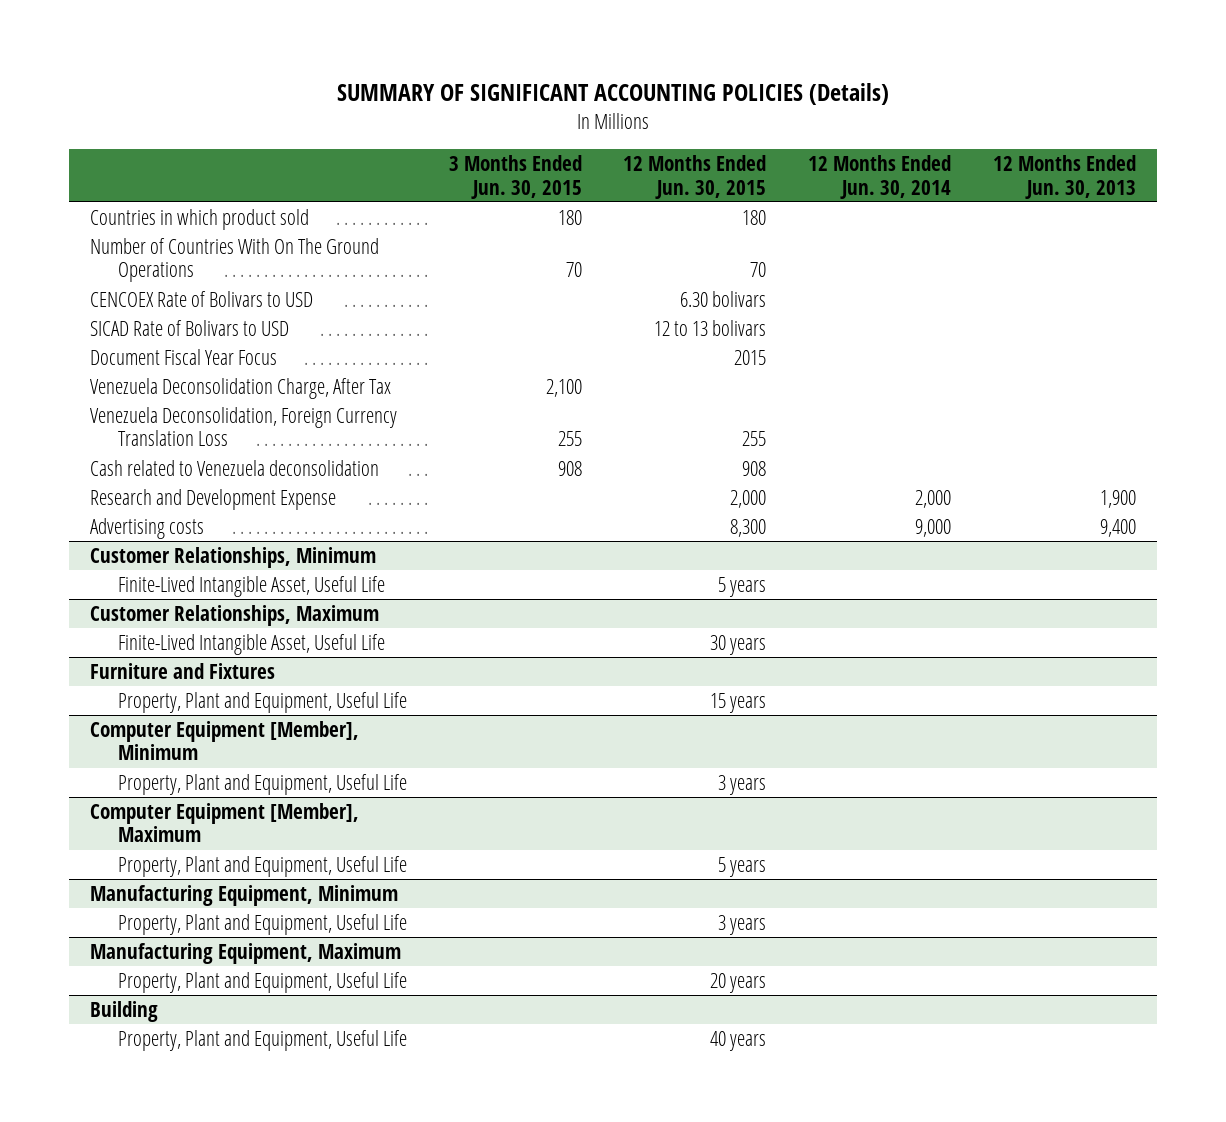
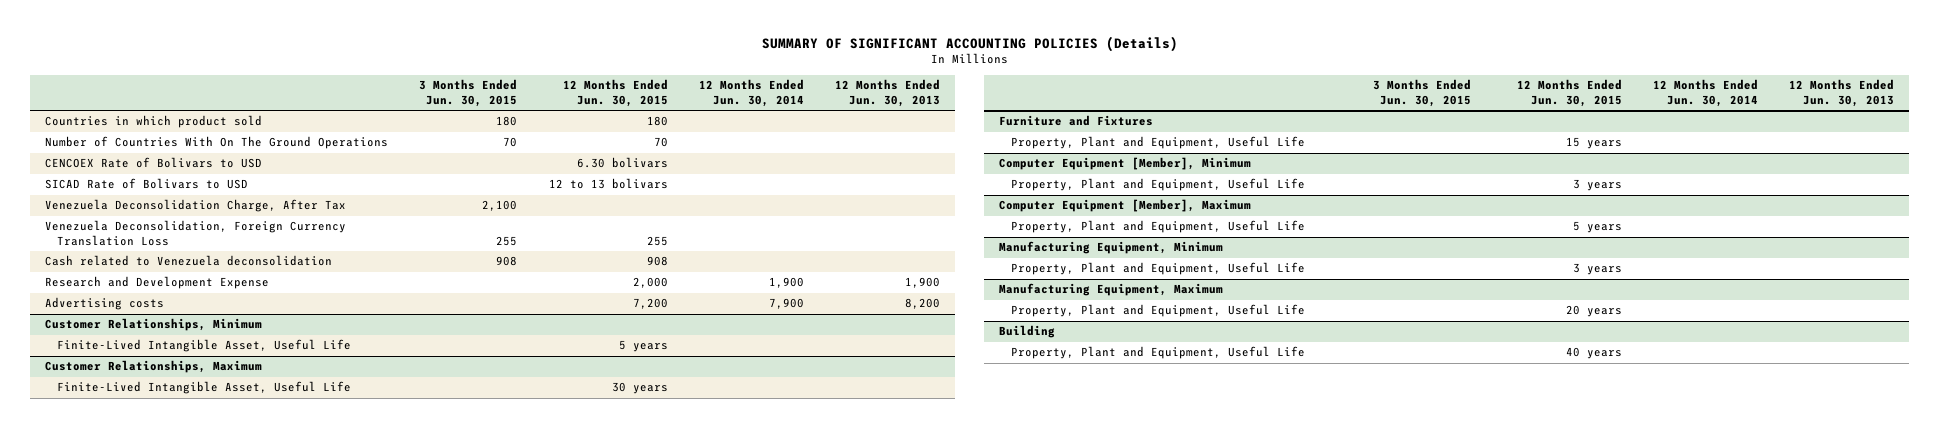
[89,348,277,365] Document Fiscal Year Focus -> none
[915,489,952,508] 2,000 -> [768,277,804,289] 1,900
[730,518,767,537] 8,300 -> [632,298,668,310] 7,200
[915,518,952,537] 9,000 -> [768,298,804,310] 7,900
[1100,518,1137,537] 9,400 -> [904,298,940,310] 8,200

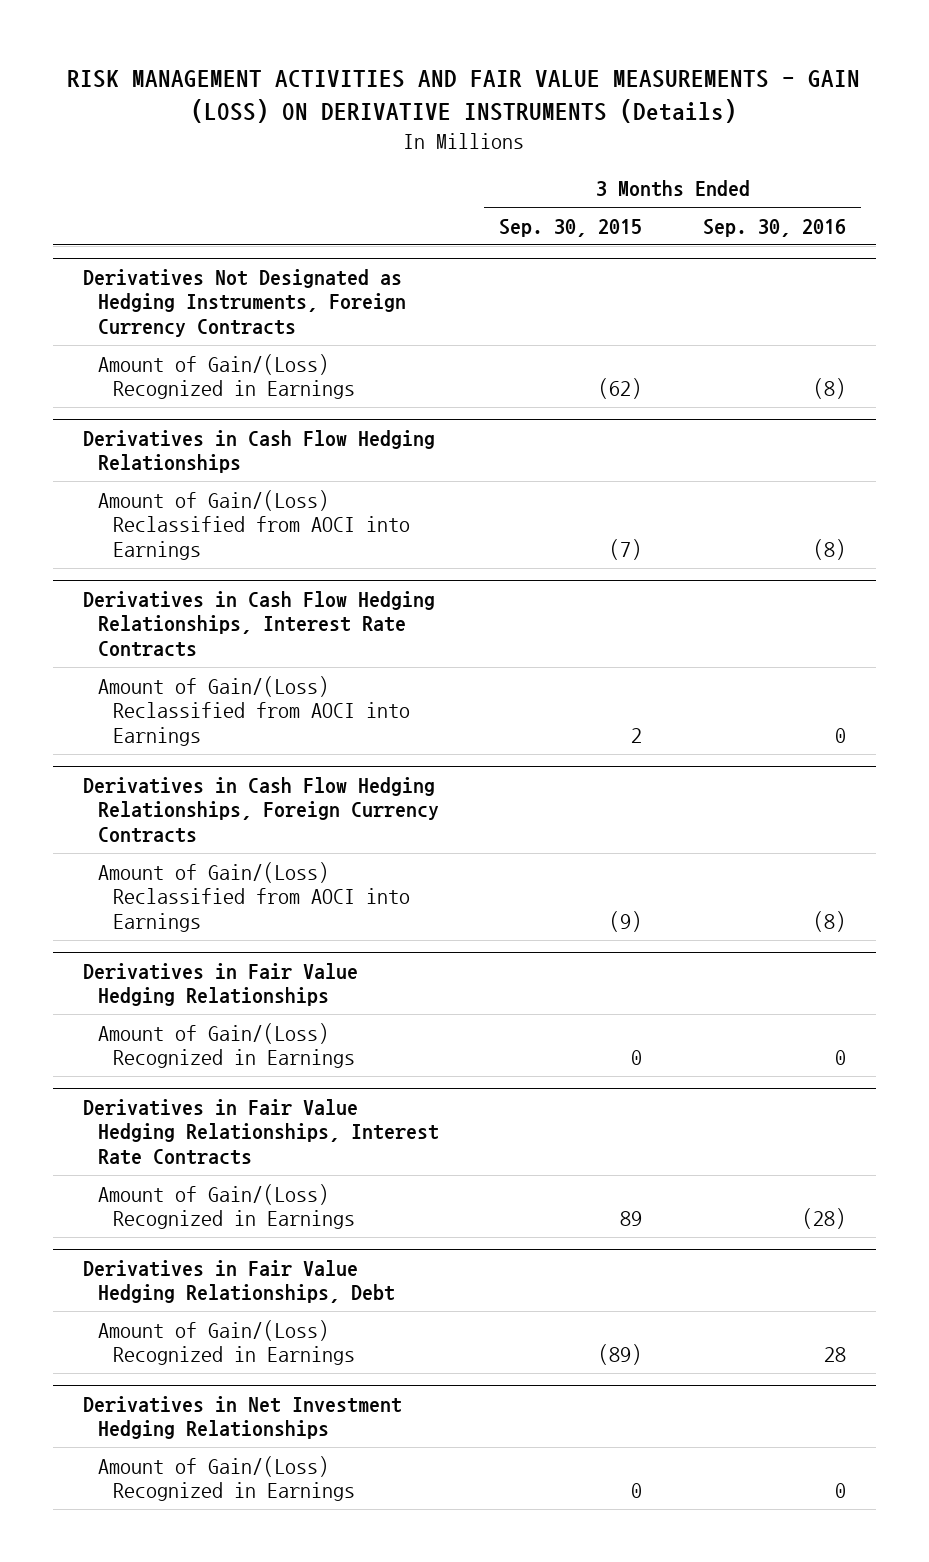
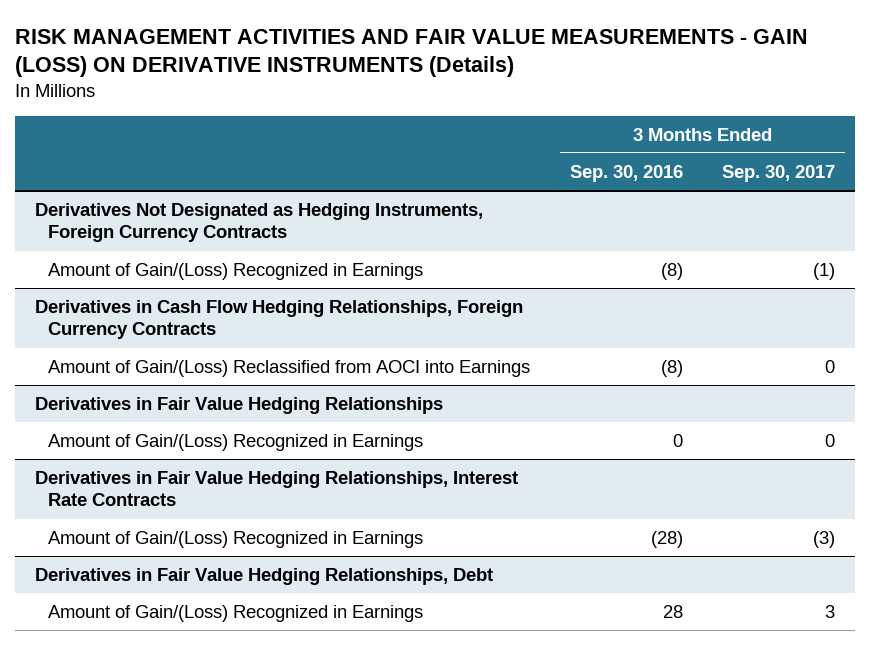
[499,218,643,237] Sep. 30, 2015 -> none
none -> [722,164,836,182] Sep. 30, 2017
[83,429,436,474] Derivatives in Cash Flow Hedging Relationships -> none
[98,489,411,560] Amount of Gain/(Loss) Reclassified from AOCI into Earnings -> none
[83,590,436,658] Derivatives in Cash Flow Hedging Relationships, Interest Rate Contracts -> none
[98,675,411,746] Amount of Gain/(Loss) Reclassified from AOCI into Earnings -> none
[83,1395,403,1440] Derivatives in Net Investment Hedging Relationships -> none
[98,1455,356,1502] Amount of Gain/(Loss) Recognized in Earnings -> none

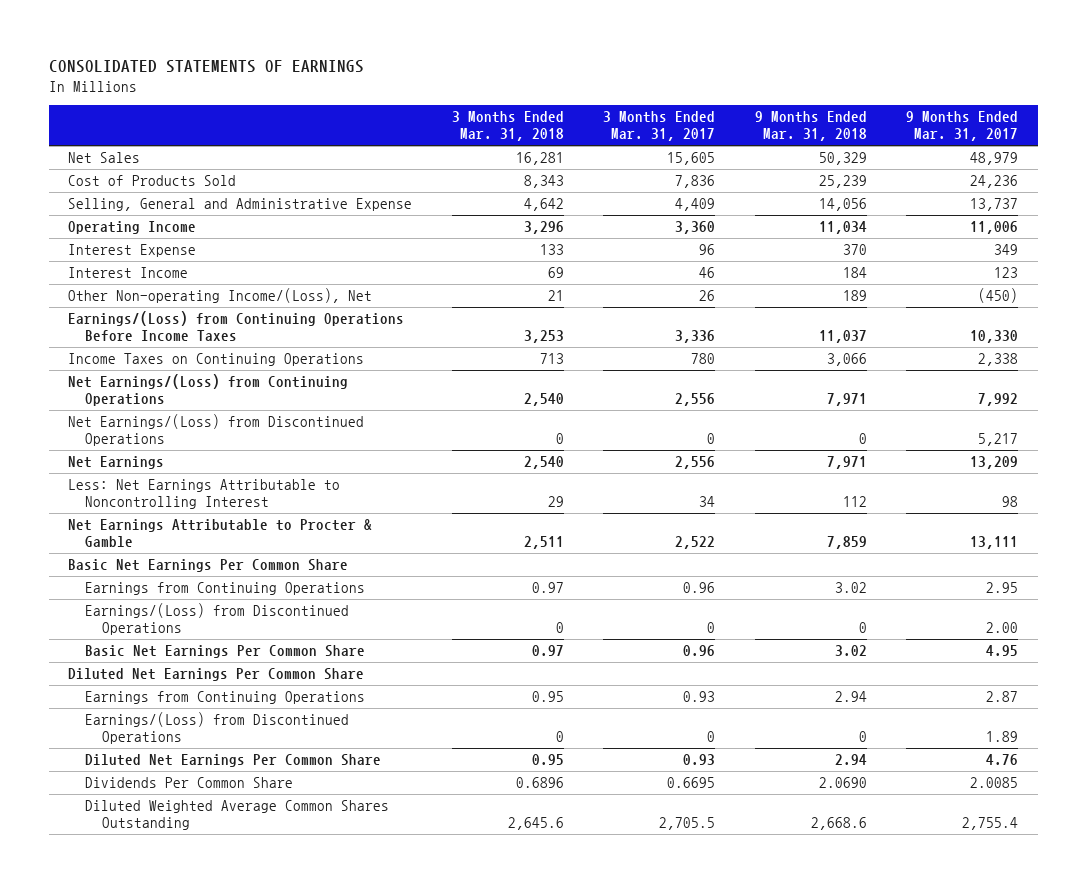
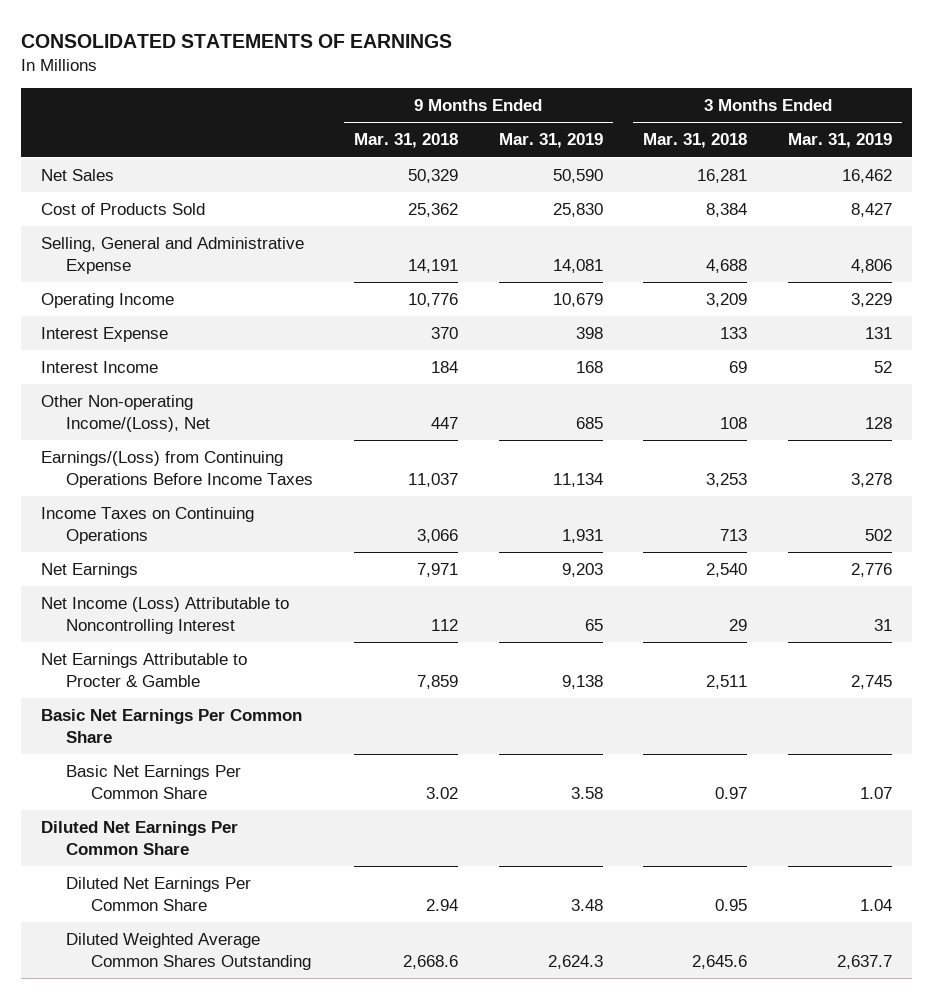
[603,111,716,142] 3 Months Ended Mar. 31, 2017 -> none
[906,111,1019,142] 9 Months Ended Mar. 31, 2017 -> none
none -> [498,133,603,149] Mar. 31, 2019
none -> [787,133,892,149] Mar. 31, 2019
[523,175,564,189] 8,343 -> [706,203,748,218] 8,384
[818,175,867,189] 25,239 -> [407,203,458,218] 25,362
[523,198,564,212] 4,642 -> [706,259,748,274] 4,688
[818,198,867,212] 14,056 -> [407,259,458,274] 14,191
[523,221,564,235] 3,296 -> [706,293,748,308] 3,209
[818,221,867,235] 11,034 -> [407,293,458,308] 10,776
[547,290,564,302] 21 -> [720,417,748,430] 108
[842,290,867,302] 189 -> [430,417,458,430] 447
[68,374,349,407] Net Earnings/(Loss) from Continuing Operations -> none
[68,414,365,447] Net Earnings/(Loss) from Discontinued Operations -> none
[68,479,341,510] Less: Net Earnings Attributable to Noncontrolling Interest -> [41,597,290,635] Net Income (Loss) Attributable to Noncontrolling Interest
[85,582,366,596] Earnings from Continuing Operations -> none
[85,603,350,636] Earnings/(Loss) from Discontinued Operations -> none
[85,691,366,705] Earnings from Continuing Operations -> none
[85,712,350,745] Earnings/(Loss) from Discontinued Operations -> none
[85,777,294,789] Dividends Per Common Share -> none

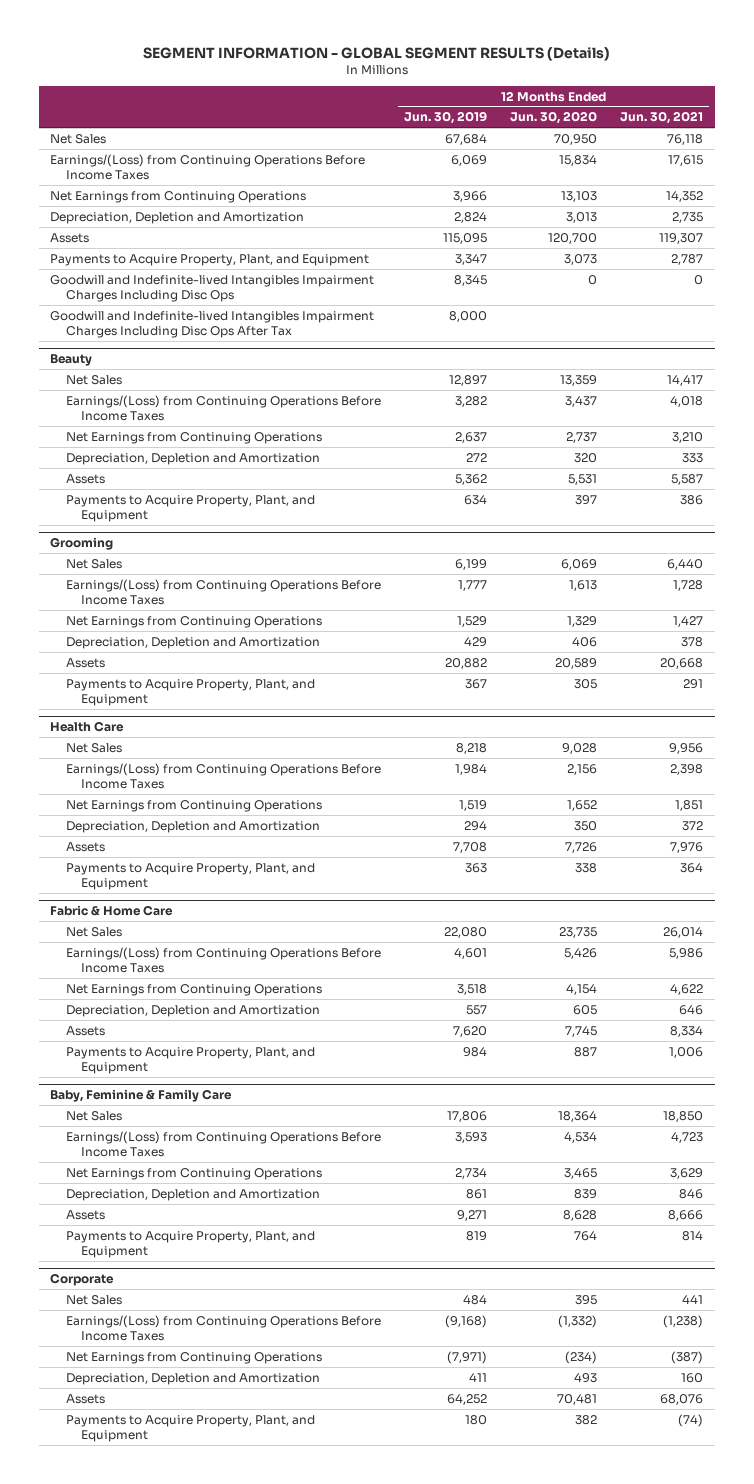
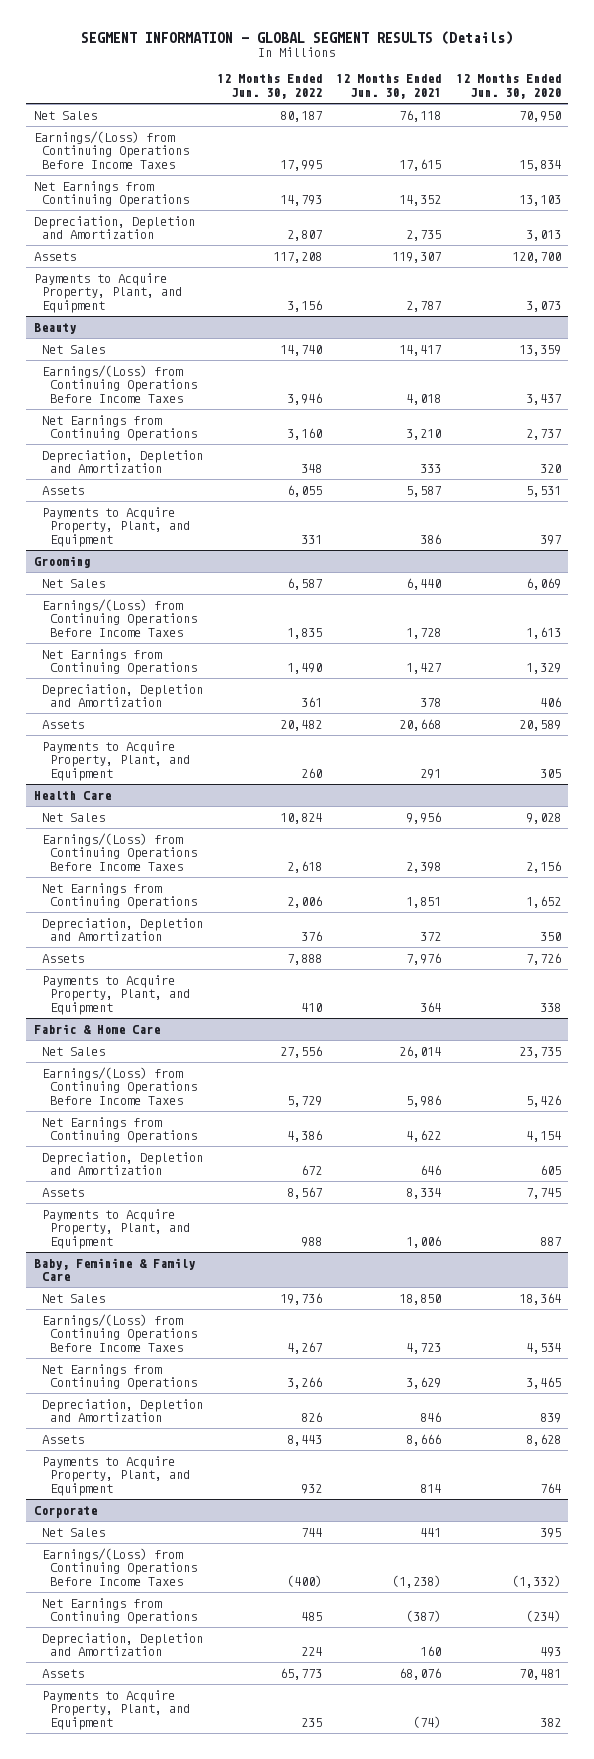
[403,111,487,125] Jun. 30, 2019 -> none
none -> [217,74,323,100] 12 Months Ended Jun. 30, 2022
[50,274,375,302] Goodwill and Indefinite-lived Intangibles Impairment Charges Including Disc Ops -> none
[50,310,375,338] Goodwill and Indefinite-lived Intangibles Impairment Charges Including Disc Ops After Tax -> none

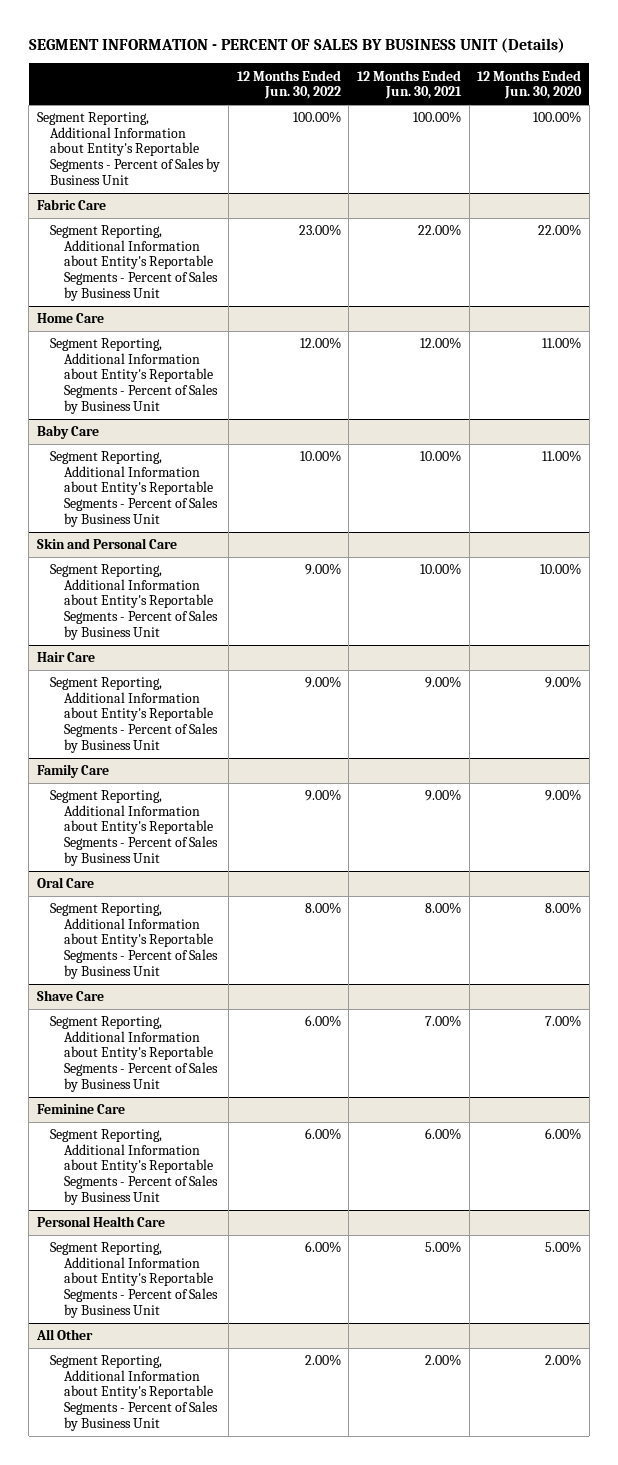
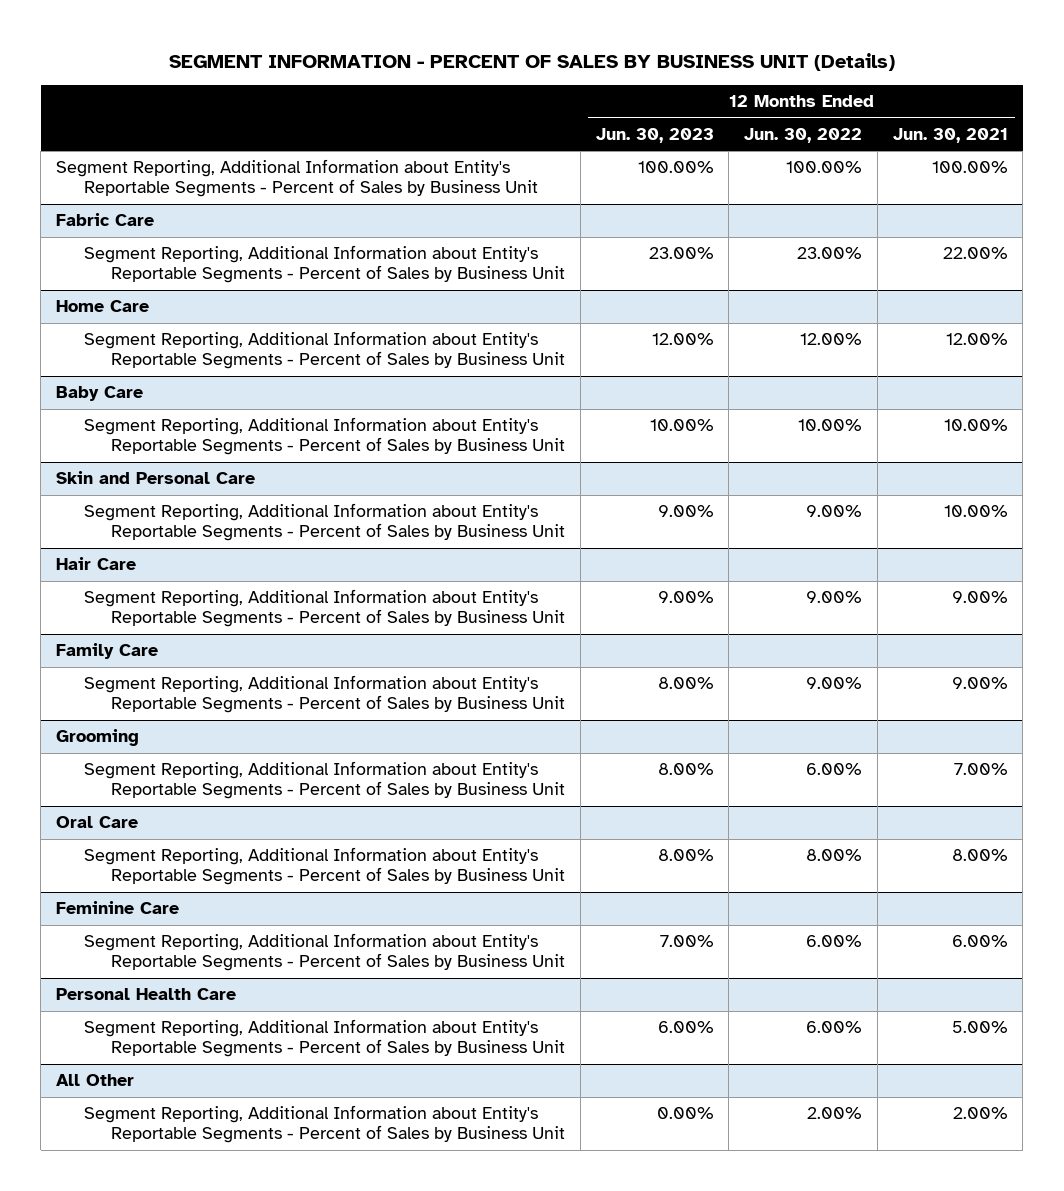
[477,69,583,100] 12 Months Ended Jun. 30, 2020 -> none
none -> [595,127,714,143] Jun. 30, 2023
none -> [56,729,140,747] Grooming
none -> [83,761,566,800] Segment Reporting, Additional Information about Entity's Reportable Segments - Percent of Sales by Business Unit
[36,990,104,1002] Shave Care -> none
[50,1016,218,1092] Segment Reporting, Additional Information about Entity's Reportable Segments - Percent of Sales by Business Unit -> none

